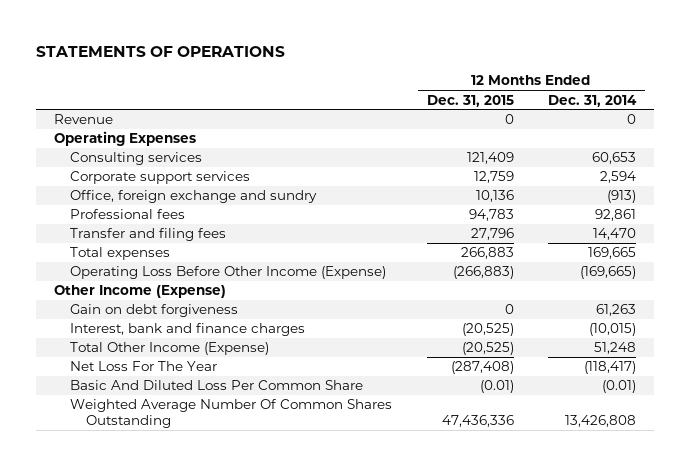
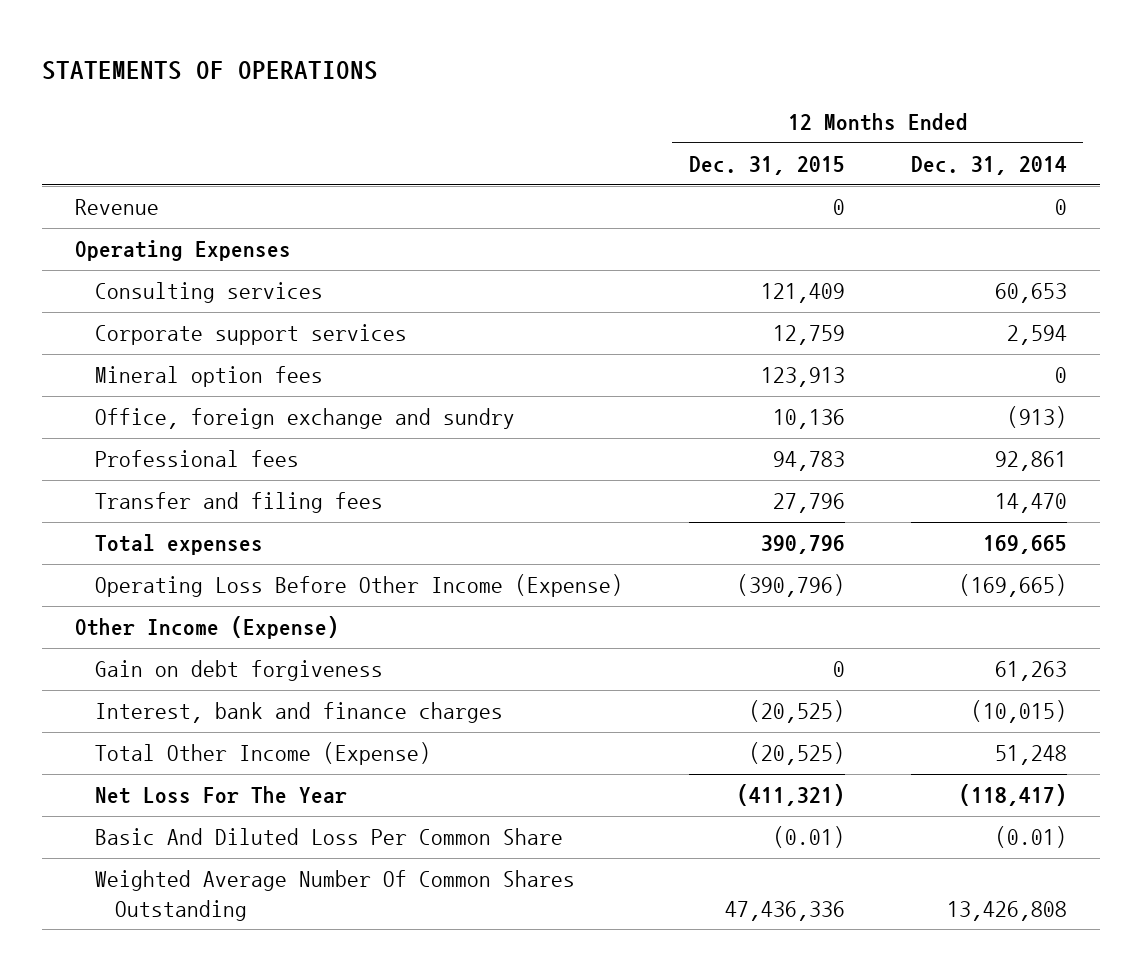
none -> [94,366,323,388] Mineral option fees
[460,247,514,260] 266,883 -> [760,535,845,555] 390,796
[452,266,514,280] (266,883) -> [736,574,845,598] (390,796)
[450,361,514,375] (287,408) -> [736,784,845,807] (411,321)

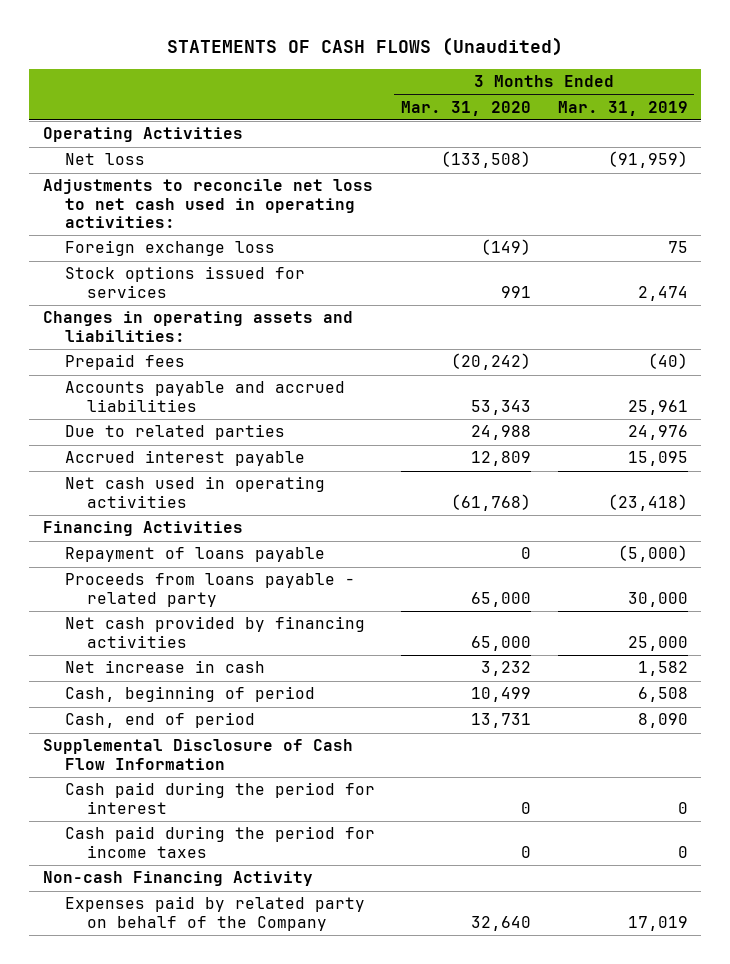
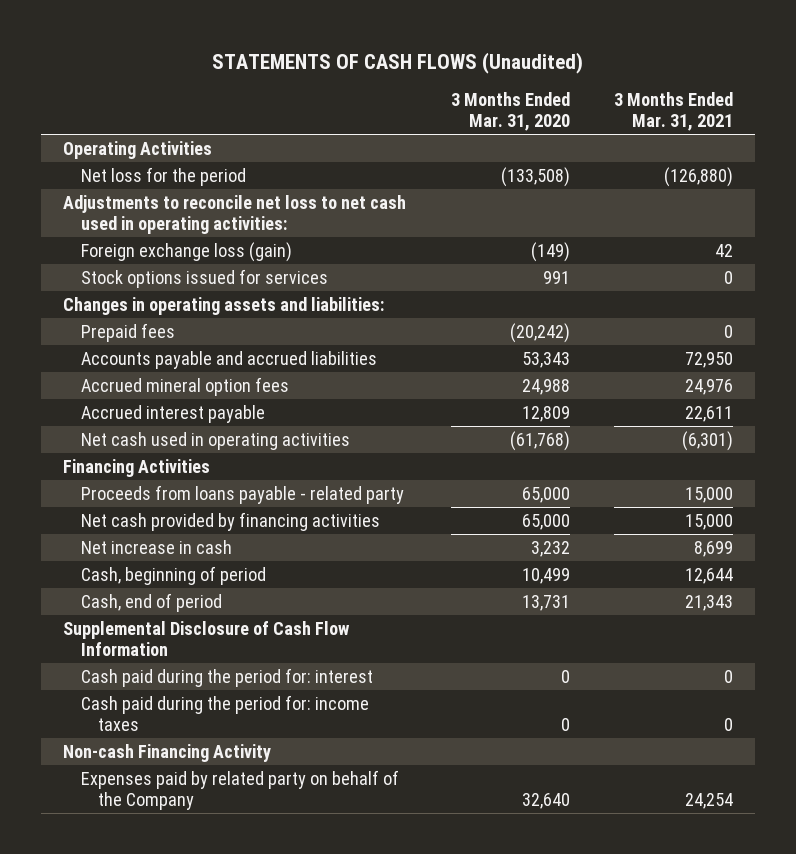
[557,100,688,116] Mar. 31, 2019 -> none
none -> [614,92,734,132] 3 Months Ended Mar. 31, 2021
[64,153,145,166] Net loss -> [80,166,246,186] Net loss for the period
[64,240,275,257] Foreign exchange loss -> [80,241,292,262] Foreign exchange loss (gain)
[64,424,285,441] Due to related parties -> [80,376,289,396] Accrued mineral option fees
[64,547,325,563] Repayment of loans payable -> none
[64,782,375,814] Cash paid during the period for interest -> [80,667,373,687] Cash paid during the period for: interest
[64,826,375,858] Cash paid during the period for income taxes -> [80,694,369,732] Cash paid during the period for: income taxes

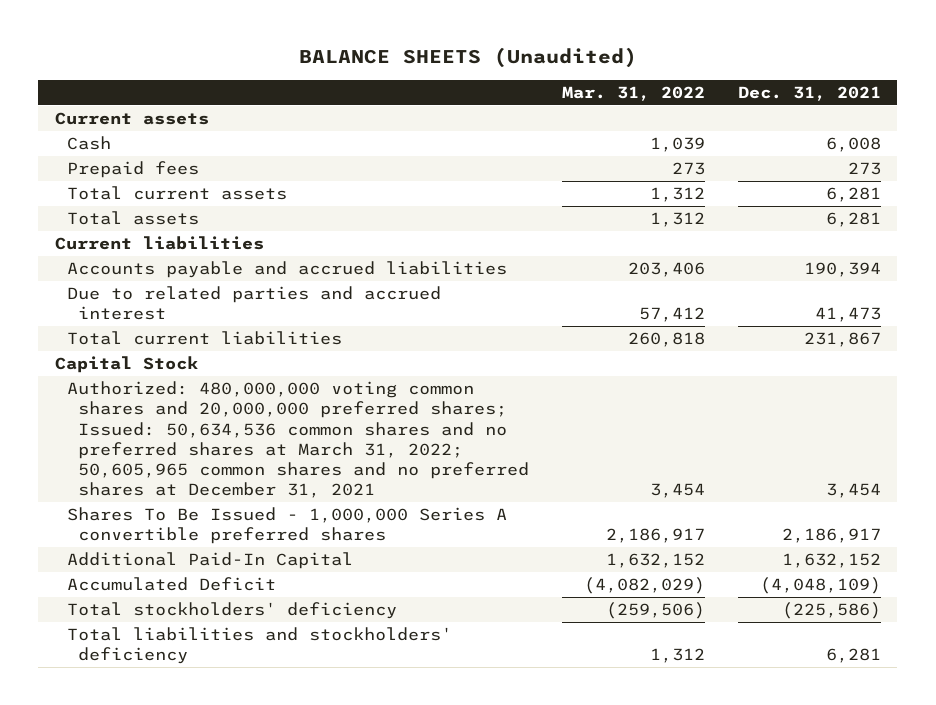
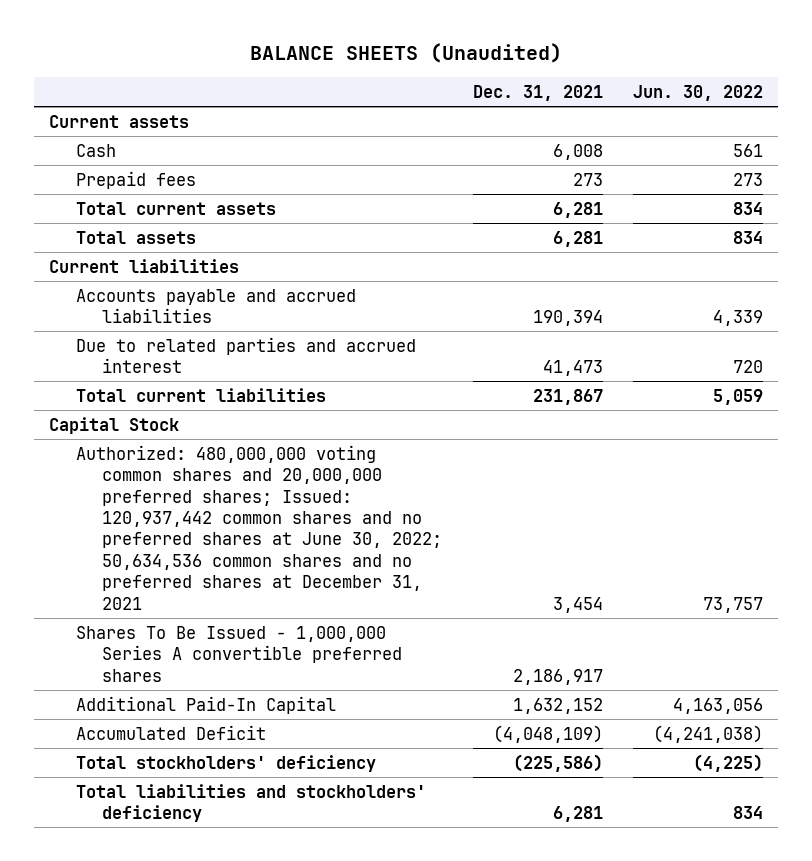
[562,85,706,101] Mar. 31, 2022 -> none
none -> [633,84,764,101] Jun. 30, 2022
[66,381,530,499] Authorized: 480,000,000 voting common shares and 20,000,000 preferred shares; Issued: 50,634,536 common shares and no preferred shares at March 31, 2022; 50,605,965 common shares and no preferred shares at December 31, 2021 -> [75,444,443,610] Authorized: 480,000,000 voting common shares and 20,000,000 preferred shares; Issued: 120,937,442 common shares and no preferred shares at June 30, 2022; 50,634,536 common shares and no preferred shares at December 31, 2021

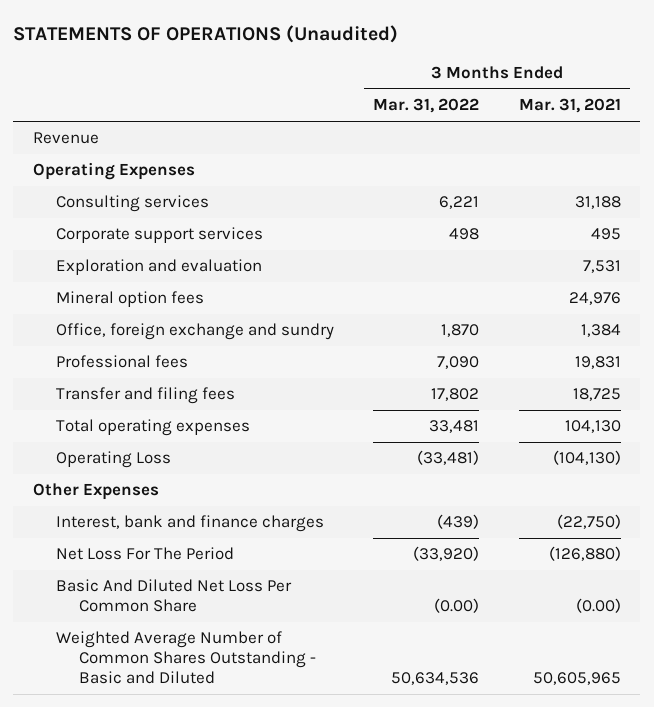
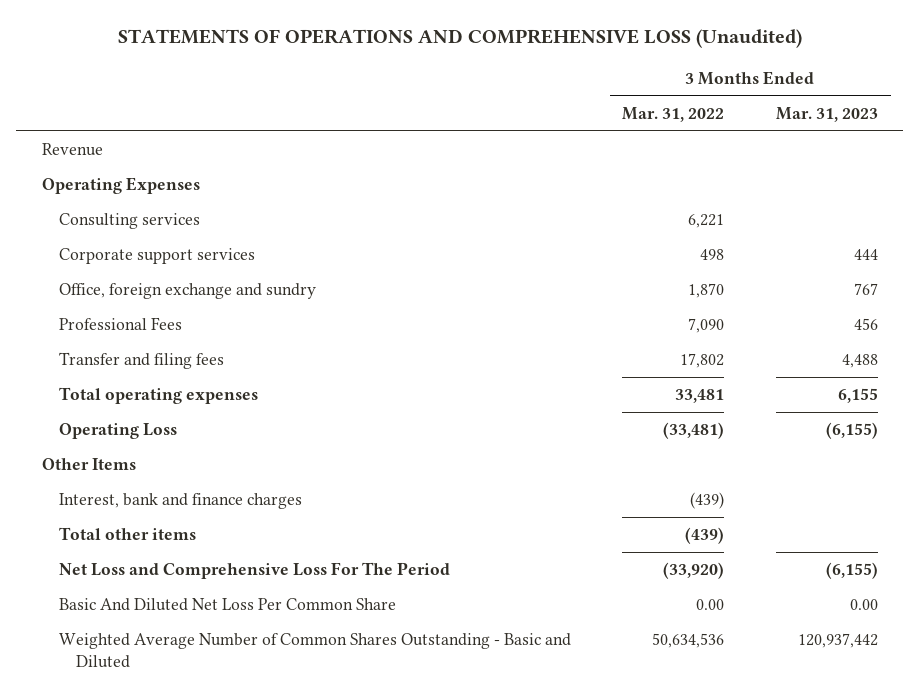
[13,24,399,43] STATEMENTS OF OPERATIONS (Unaudited) -> [117,29,802,49] STATEMENTS OF OPERATIONS AND COMPREHENSIVE LOSS (Unaudited)
[518,98,621,114] Mar. 31, 2021 -> none
none -> [775,107,878,123] Mar. 31, 2023
[56,259,263,276] Exploration and evaluation -> none
[56,291,205,308] Mineral option fees -> none
[56,355,189,369] Professional fees -> [59,317,183,331] Professional Fees
[33,483,160,501] Other Expenses -> [41,458,136,471] Other Items
none -> [59,527,197,541] Total other items
[56,547,235,561] Net Loss For The Period -> [59,562,451,580] Net Loss and Comprehensive Loss For The Period
[434,598,480,614] (0.00) -> [696,599,725,611] 0.00

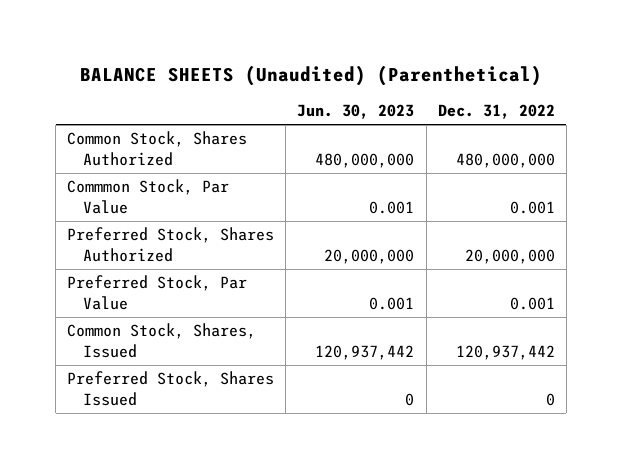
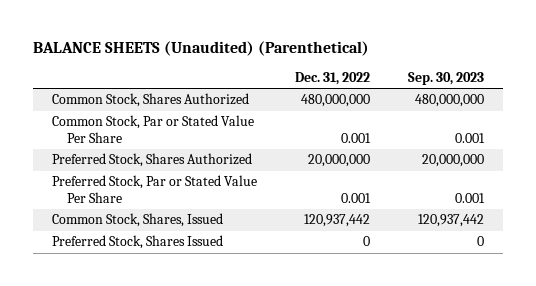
[297,104,415,120] Jun. 30, 2023 -> none
none -> [408,72,485,86] Sep. 30, 2023
[67,179,230,214] Commmon Stock, Par Value -> [51,115,254,143] Common Stock, Par or Stated Value Per Share
[67,275,248,310] Preferred Stock, Par Value -> [51,175,257,203] Preferred Stock, Par or Stated Value Per Share

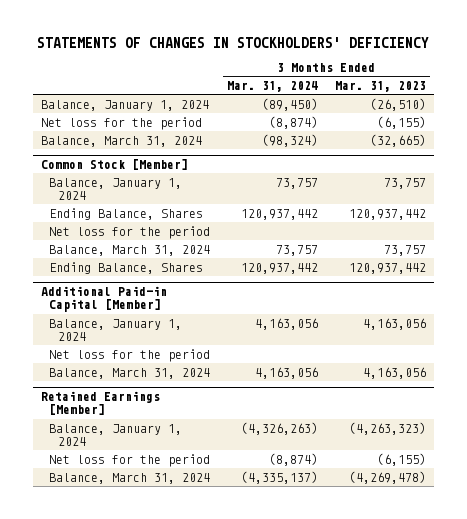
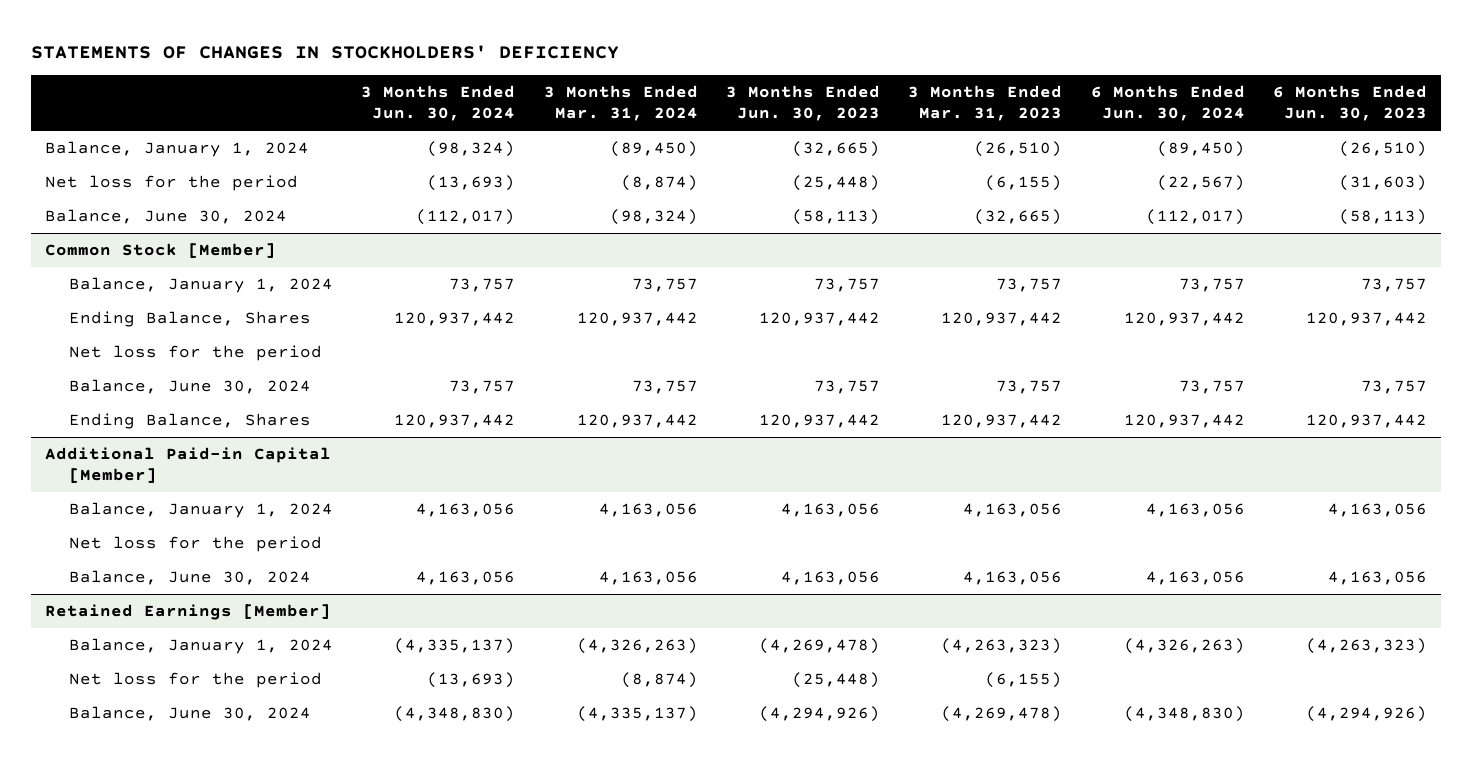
none -> [361,85,516,122] 3 Months Ended Jun. 30, 2024
none -> [726,85,881,122] 3 Months Ended Jun. 30, 2023
none -> [1090,85,1245,122] 6 Months Ended Jun. 30, 2024
none -> [1272,85,1427,122] 6 Months Ended Jun. 30, 2023
[40,135,202,147] Balance, March 31, 2024 -> [44,209,287,225] Balance, June 30, 2024
[49,244,211,256] Balance, March 31, 2024 -> [69,379,312,395] Balance, June 30, 2024
[49,367,211,379] Balance, March 31, 2024 -> [69,570,312,586] Balance, June 30, 2024
[49,472,211,484] Balance, March 31, 2024 -> [69,706,312,722] Balance, June 30, 2024

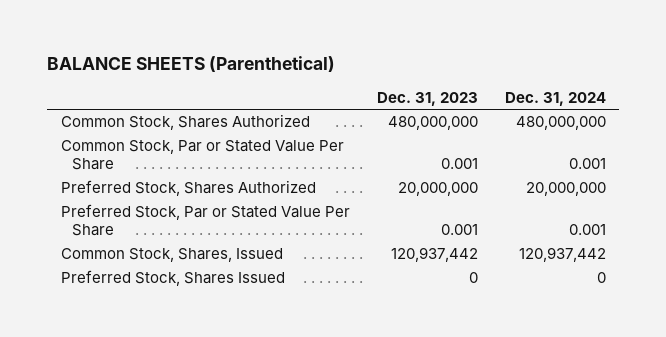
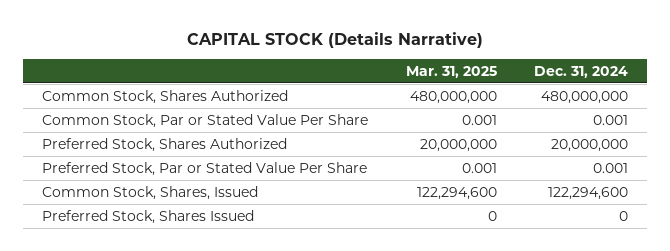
[47,56,336,73] BALANCE SHEETS (Parenthetical) -> [187,31,484,48] CAPITAL STOCK (Details Narrative)
[376,91,478,106] Dec. 31, 2023 -> none
none -> [405,65,497,78] Mar. 31, 2025
[518,247,606,263] 120,937,442 -> [548,186,629,200] 122,294,600

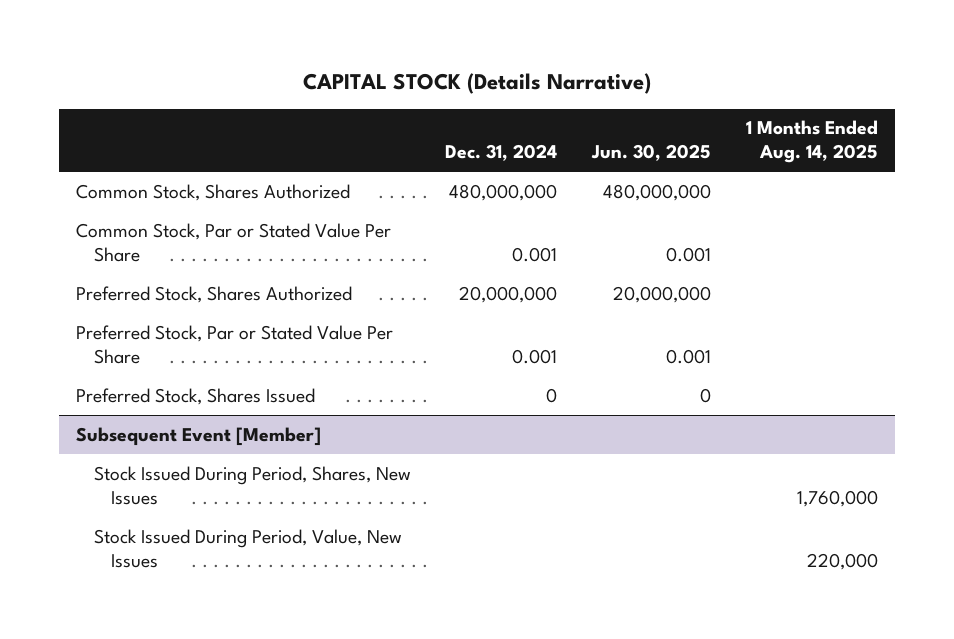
[405,65,497,78] Mar. 31, 2025 -> none
none -> [591,144,712,162] Jun. 30, 2025
none -> [745,120,878,164] 1 Months Ended Aug. 14, 2025
[41,185,258,200] Common Stock, Shares, Issued -> none
none -> [76,426,322,446] Subsequent Event [Member]
none -> [93,465,411,505] Stock Issued During Period, Shares, New Issues
none -> [93,528,402,568] Stock Issued During Period, Value, New Issues

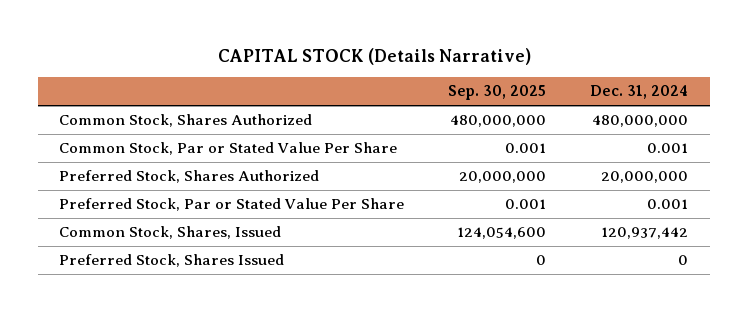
[591,144,712,162] Jun. 30, 2025 -> none
[745,120,878,164] 1 Months Ended Aug. 14, 2025 -> none
none -> [448,85,547,101] Sep. 30, 2025
none -> [59,226,282,240] Common Stock, Shares, Issued
[76,426,322,446] Subsequent Event [Member] -> none
[93,465,411,505] Stock Issued During Period, Shares, New Issues -> none
[93,528,402,568] Stock Issued During Period, Value, New Issues -> none

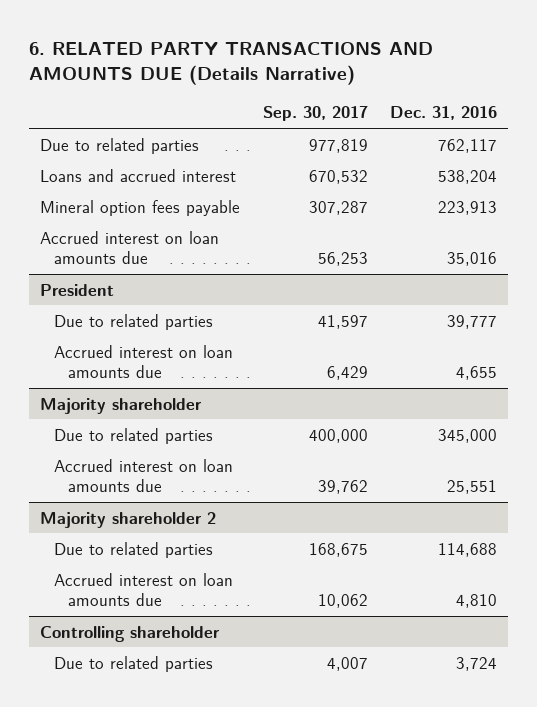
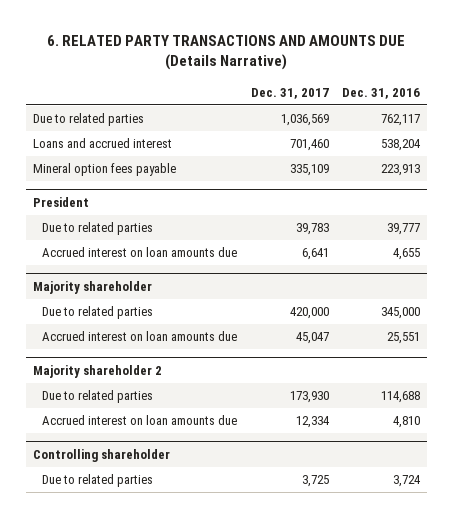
[262,106,368,122] Sep. 30, 2017 -> none
none -> [250,87,329,99] Dec. 31, 2017
[40,230,220,264] Accrued interest on loan amounts due -> none

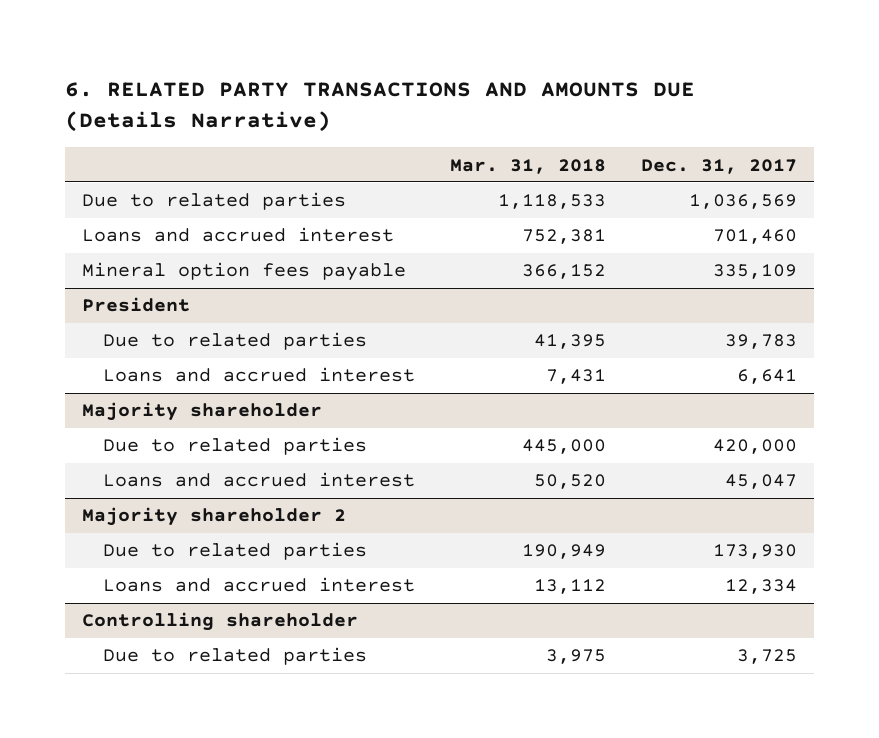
[341,87,420,99] Dec. 31, 2016 -> none
none -> [449,158,606,174] Mar. 31, 2018
[42,247,238,258] Accrued interest on loan amounts due -> [102,367,415,383] Loans and accrued interest
[42,331,238,342] Accrued interest on loan amounts due -> [102,472,415,488] Loans and accrued interest
[42,415,238,426] Accrued interest on loan amounts due -> [102,577,415,593] Loans and accrued interest

